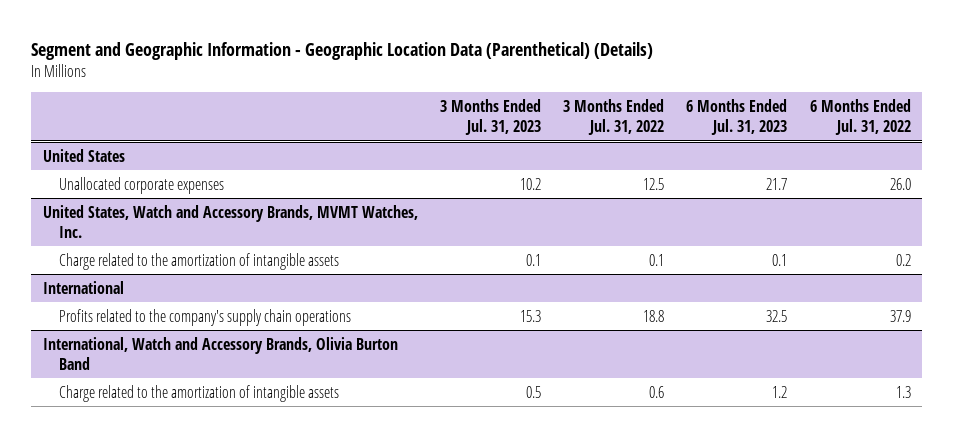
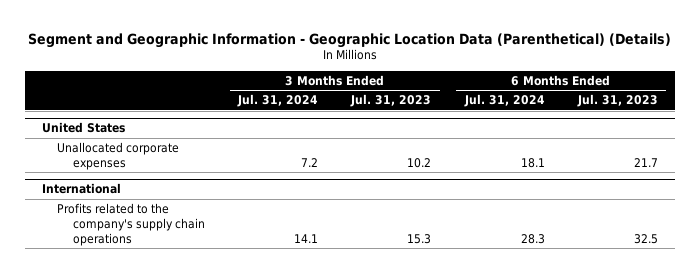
[563,99,665,136] 3 Months Ended Jul. 31, 2022 -> none
[809,99,911,136] 6 Months Ended Jul. 31, 2022 -> none
none -> [236,94,318,108] Jul. 31, 2024
none -> [463,94,545,108] Jul. 31, 2024
[42,204,418,238] United States, Watch and Accessory Brands, MVMT Watches, Inc. -> none
[58,252,339,270] Charge related to the amortization of intangible assets -> none
[42,336,398,370] International, Watch and Accessory Brands, Olivia Burton Band -> none
[58,384,339,402] Charge related to the amortization of intangible assets -> none

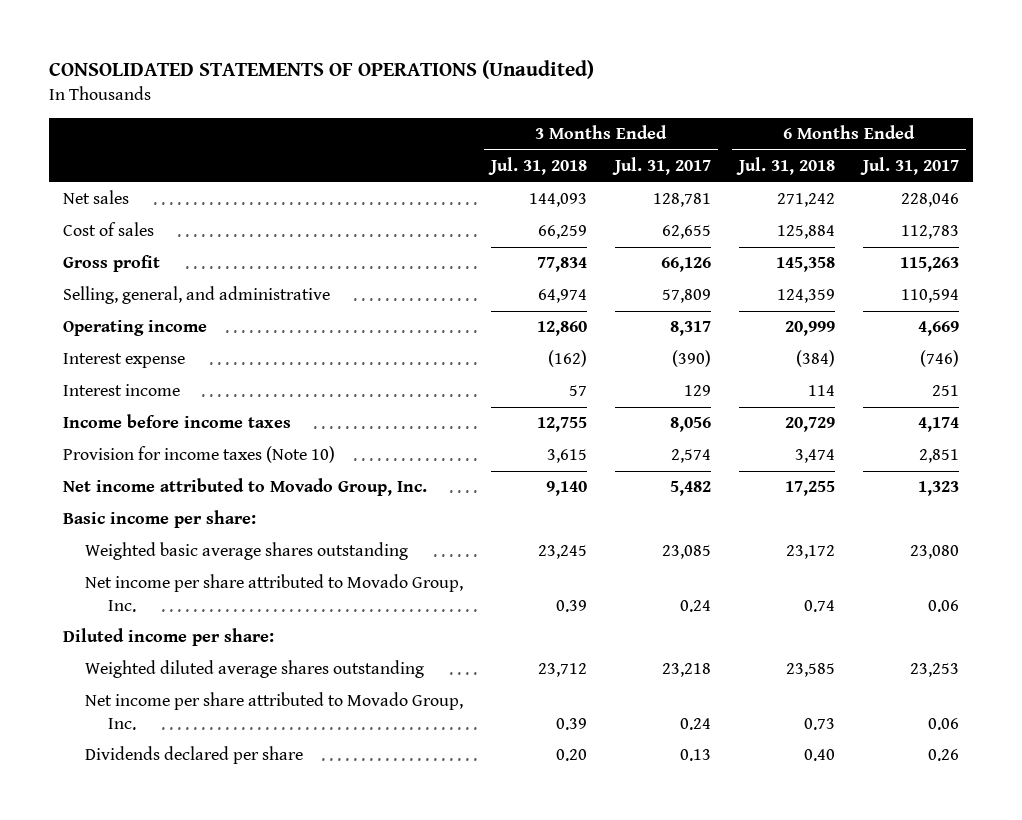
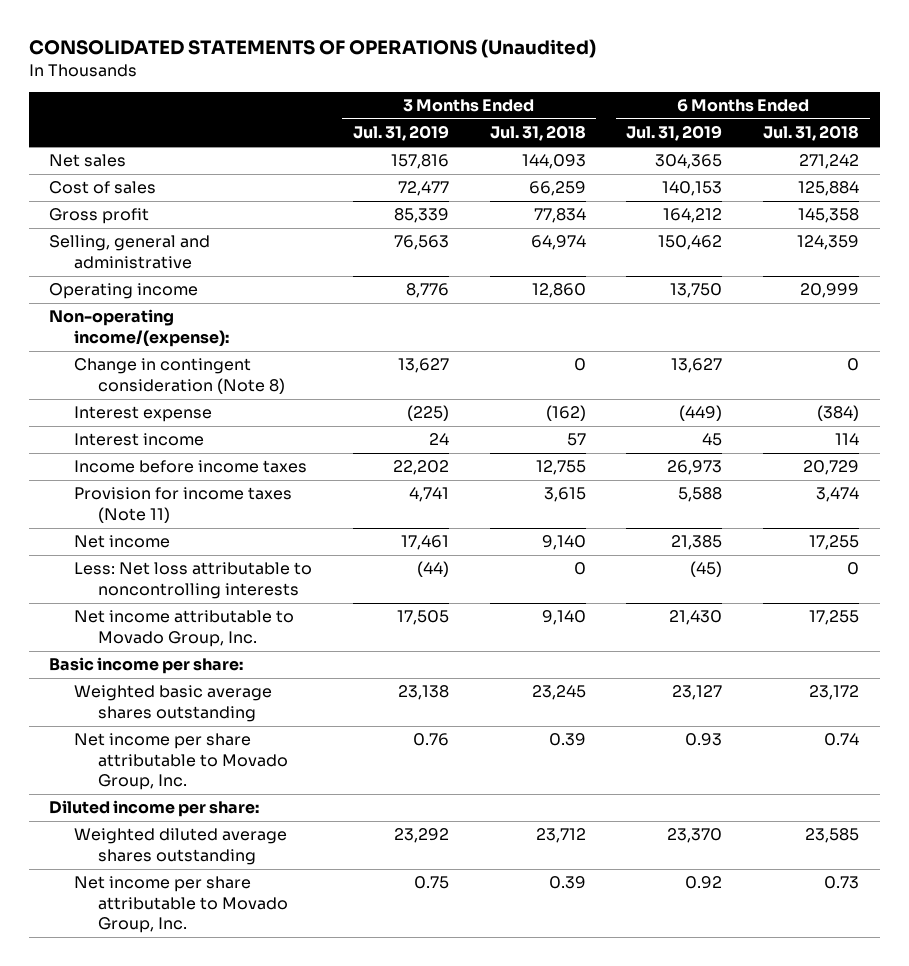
[612,157,712,176] Jul. 31, 2017 -> none
[860,157,960,176] Jul. 31, 2017 -> none
none -> [352,125,449,142] Jul. 31, 2019
none -> [626,125,723,142] Jul. 31, 2019
[63,286,331,305] Selling, general, and administrative -> [49,235,211,269] Selling, general and administrative
none -> [49,309,229,347] Non-operating income/(expense):
none -> [73,358,285,394] Change in contingent consideration (Note 8)
[63,446,336,464] Provision for income taxes (Note 10) -> [73,487,292,523] Provision for income taxes (Note 11)
none -> [73,535,170,549] Net income
none -> [73,562,312,599] Less: Net loss attributable to noncontrolling interests
[63,478,428,497] Net income attributed to Movado Group, Inc. -> [73,610,294,647] Net income attributable to Movado Group, Inc.
[85,574,464,612] Net income per share attributed to Movado Group, Inc. -> [73,733,288,791] Net income per share attributable to Movado Group, Inc.
[85,746,304,765] Dividends declared per share -> none
[85,692,464,730] Net income per share attributed to Movado Group, Inc. -> [73,876,288,934] Net income per share attributable to Movado Group, Inc.

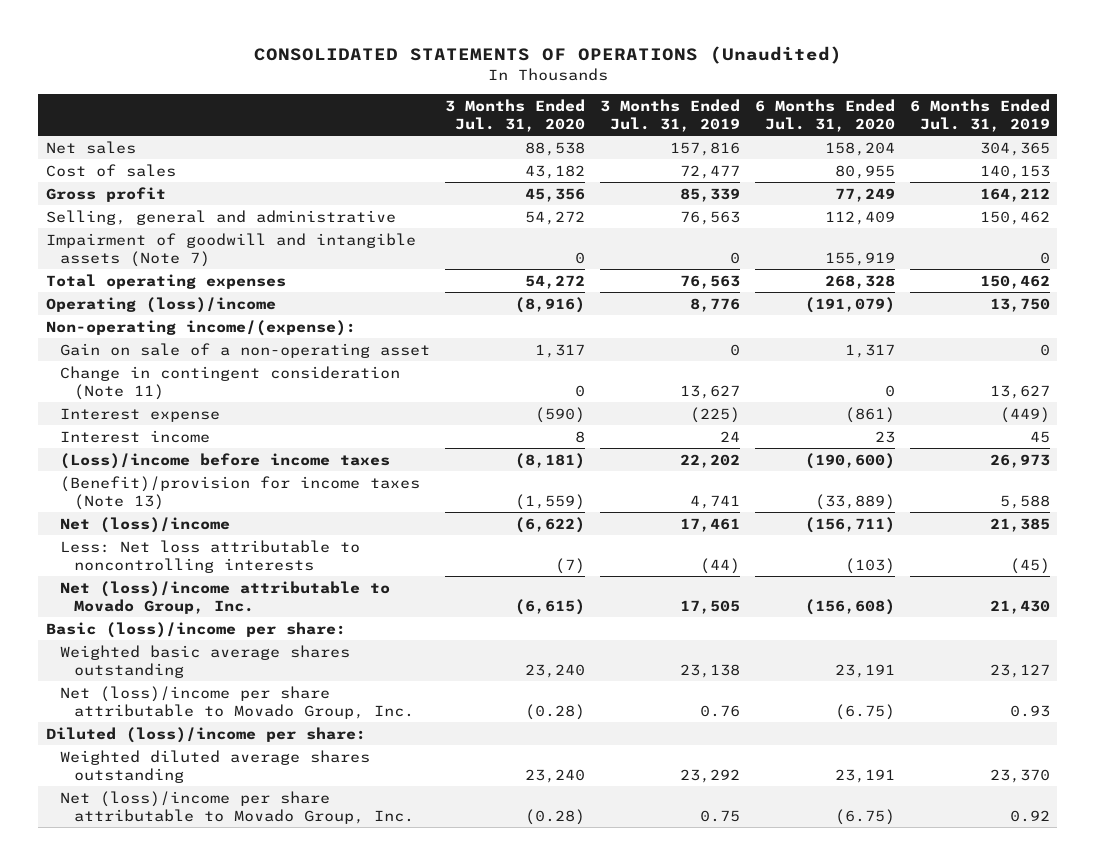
[489,125,586,142] Jul. 31, 2018 -> none
[763,125,860,142] Jul. 31, 2018 -> none
none -> [444,98,585,132] 3 Months Ended Jul. 31, 2020
none -> [754,98,895,132] 6 Months Ended Jul. 31, 2020
none -> [45,232,416,267] Impairment of goodwill and intangible assets (Note 7)
none -> [45,273,286,289] Total operating expenses
[49,283,199,300] Operating income -> [45,296,276,313] Operating (loss)/income
none -> [59,342,430,358] Gain on sale of a non-operating asset
[73,358,285,394] Change in contingent consideration (Note 8) -> [59,365,400,400] Change in contingent consideration (Note 11)
[73,460,307,474] Income before income taxes -> [59,452,390,469] (Loss)/income before income taxes
[73,487,292,523] Provision for income taxes (Note 11) -> [59,475,420,510] (Benefit)/provision for income taxes (Note 13)
[73,535,170,549] Net income -> [59,516,230,533] Net (loss)/income
[73,610,294,647] Net income attributable to Movado Group, Inc. -> [59,580,390,614] Net (loss)/income attributable to Movado Group, Inc.
[49,657,244,675] Basic income per share: -> [45,621,346,638] Basic (loss)/income per share:
[73,733,288,791] Net income per share attributable to Movado Group, Inc. -> [59,685,414,719] Net (loss)/income per share attributable to Movado Group, Inc.
[49,800,260,818] Diluted income per share: -> [45,726,366,743] Diluted (loss)/income per share:
[73,876,288,934] Net income per share attributable to Movado Group, Inc. -> [59,790,414,824] Net (loss)/income per share attributable to Movado Group, Inc.

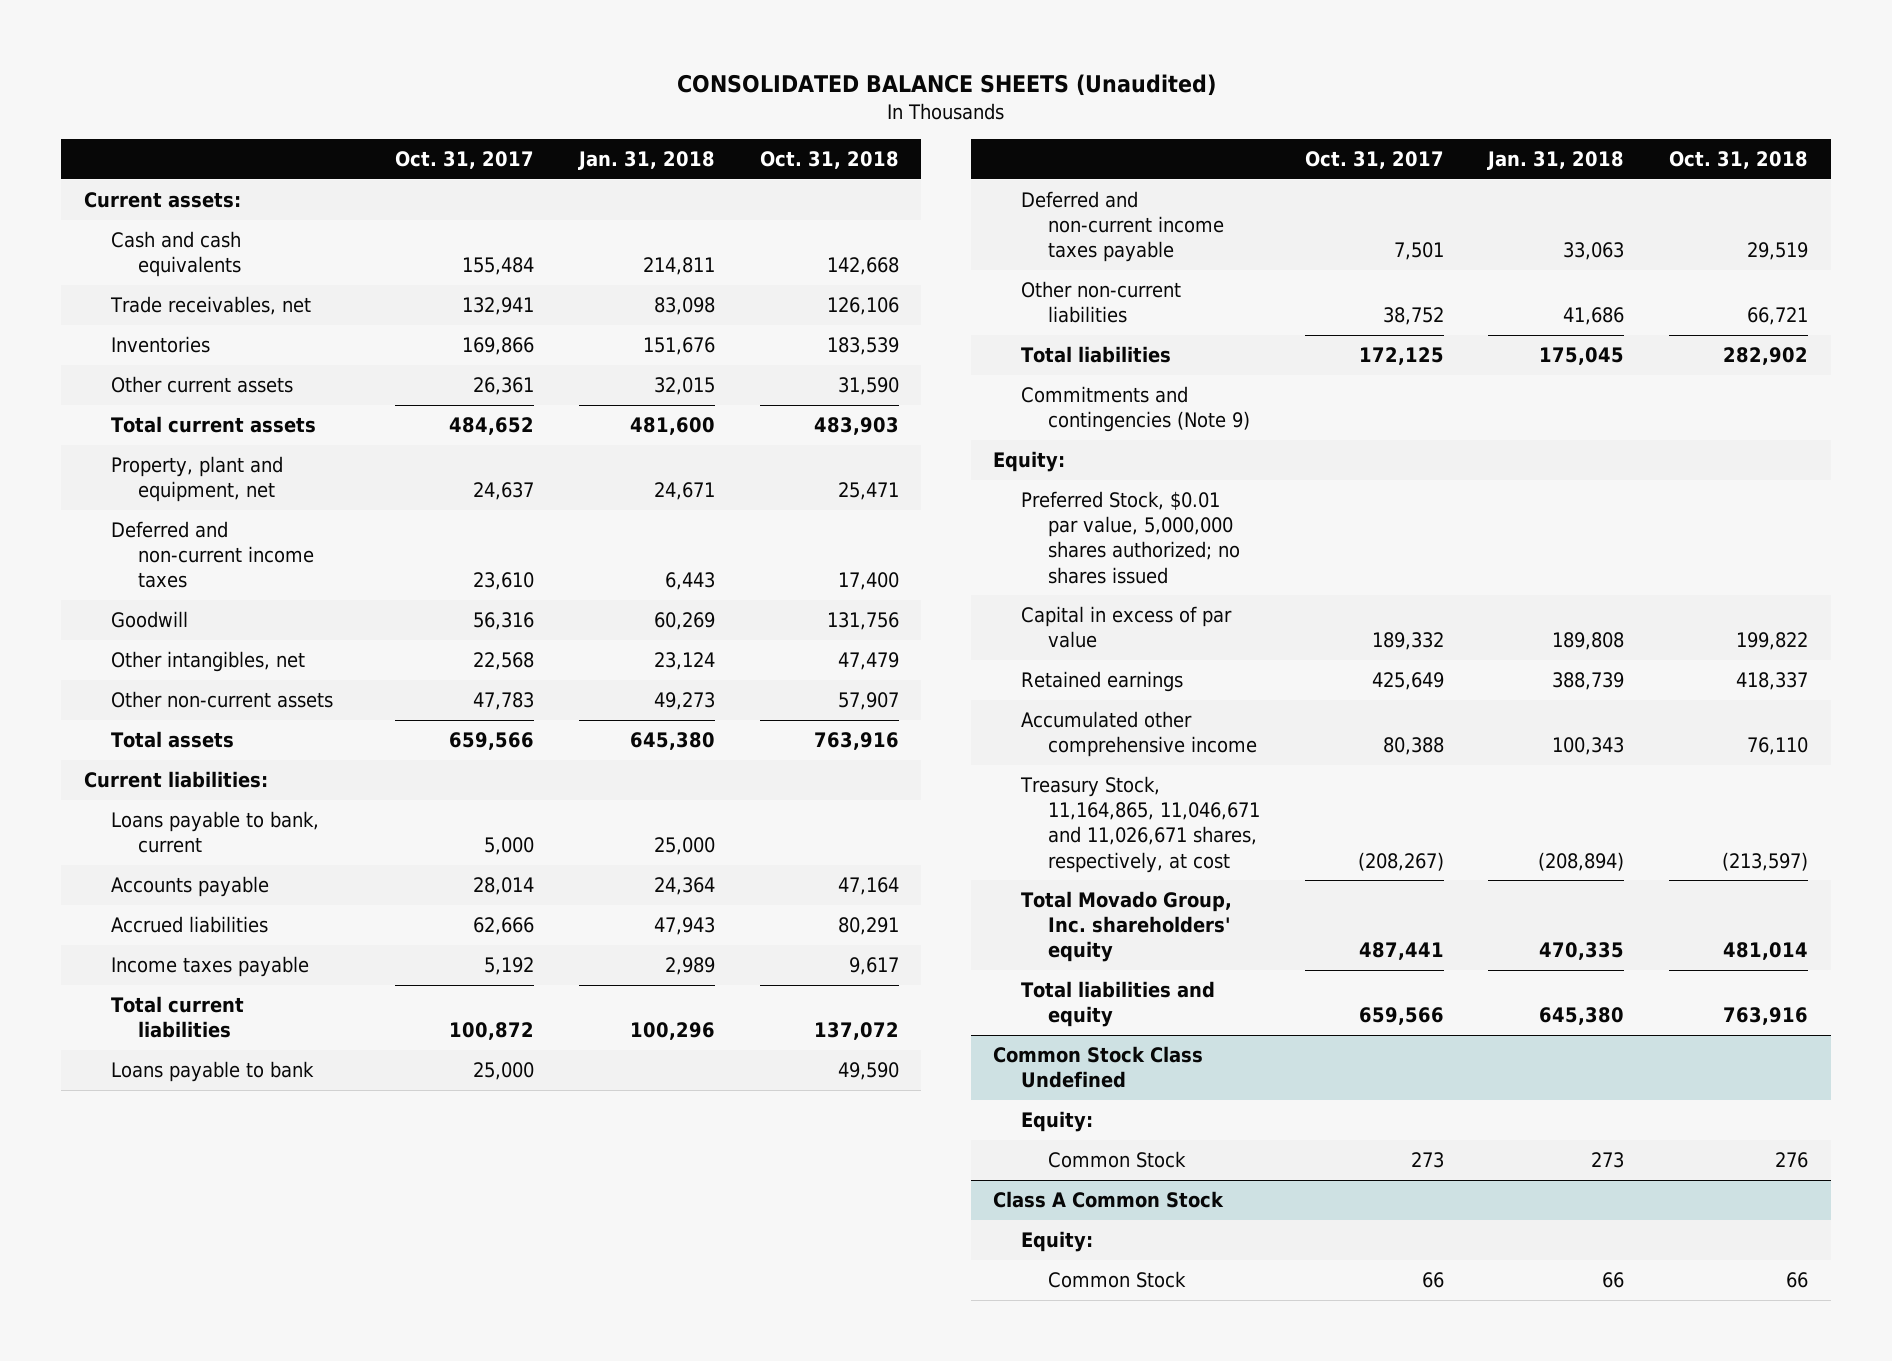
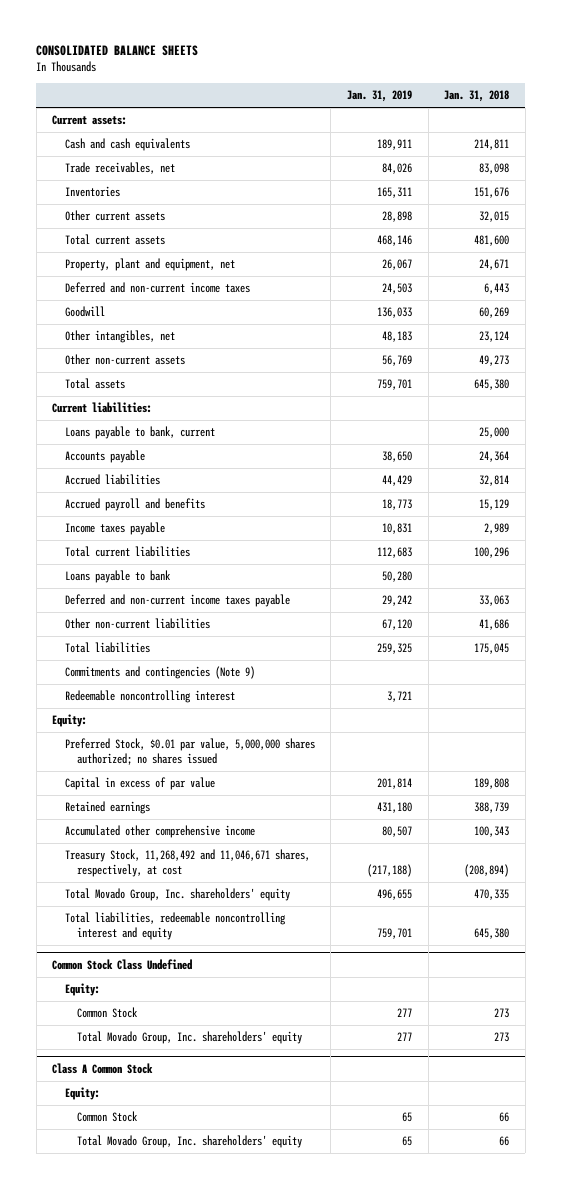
[677,74,1217,97] CONSOLIDATED BALANCE SHEETS (Unaudited) -> [36,44,199,56] CONSOLIDATED BALANCE SHEETS
[395,150,535,169] Oct. 31, 2017 -> none
[759,150,899,169] Oct. 31, 2018 -> none
none -> [346,90,412,103] Jan. 31, 2019
[654,917,716,936] 47,943 -> [479,475,510,487] 32,814
none -> [64,498,205,512] Accrued payroll and benefits
none -> [64,690,235,704] Redeemable noncontrolling interest
[1019,776,1260,873] Treasury Stock, 11,164,865, 11,046,671 and 11,026,671 shares, respectively, at cost -> [64,849,310,878] Treasury Stock, 11,268,492 and 11,046,671 shares, respectively, at cost
[1020,981,1215,1028] Total liabilities and equity -> [64,912,286,941] Total liabilities, redeemable noncontrolling interest and equity
none -> [76,1031,302,1045] Total Movado Group, Inc. shareholders' equity
none -> [76,1135,302,1149] Total Movado Group, Inc. shareholders' equity

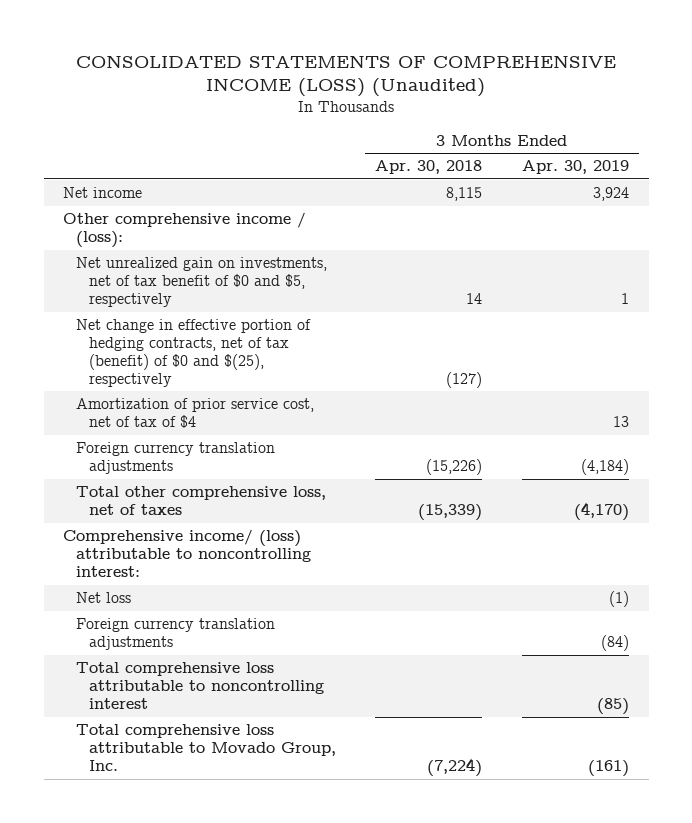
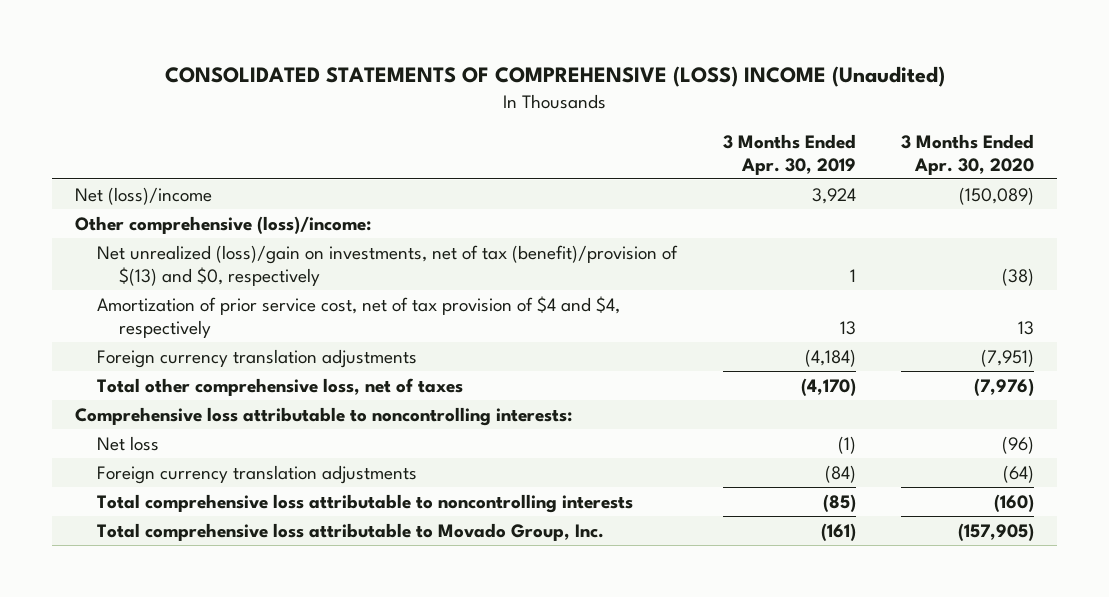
[76,54,617,98] CONSOLIDATED STATEMENTS OF COMPREHENSIVE INCOME (LOSS) (Unaudited) -> [164,66,945,88] CONSOLIDATED STATEMENTS OF COMPREHENSIVE (LOSS) INCOME (Unaudited)
[375,160,483,175] Apr. 30, 2018 -> none
none -> [901,133,1035,175] 3 Months Ended Apr. 30, 2020
[76,319,312,388] Net change in effective portion of hedging contracts, net of tax (benefit) of $0 and $(25), respectively -> none
[63,187,143,199] Net income -> [75,186,213,205] Net (loss)/income
[63,212,307,249] Other comprehensive income / (loss): -> [75,215,372,234] Other comprehensive (loss)/income:
[76,257,328,308] Net unrealized gain on investments, net of tax benefit of $0 and $5, respectively -> [97,244,679,286] Net unrealized (loss)/gain on investments, net of tax (benefit)/provision of $(13) and $0, respectively
[76,398,315,429] Amortization of prior service cost, net of tax of $4 -> [97,295,621,338] Amortization of prior service cost, net of tax provision of $4 and $4, respectively
[63,529,312,578] Comprehensive income/ (loss) attributable to noncontrolling interest: -> [75,406,573,426] Comprehensive loss attributable to noncontrolling interests:
[76,662,324,710] Total comprehensive loss attributable to noncontrolling interest -> [97,493,634,513] Total comprehensive loss attributable to noncontrolling interests

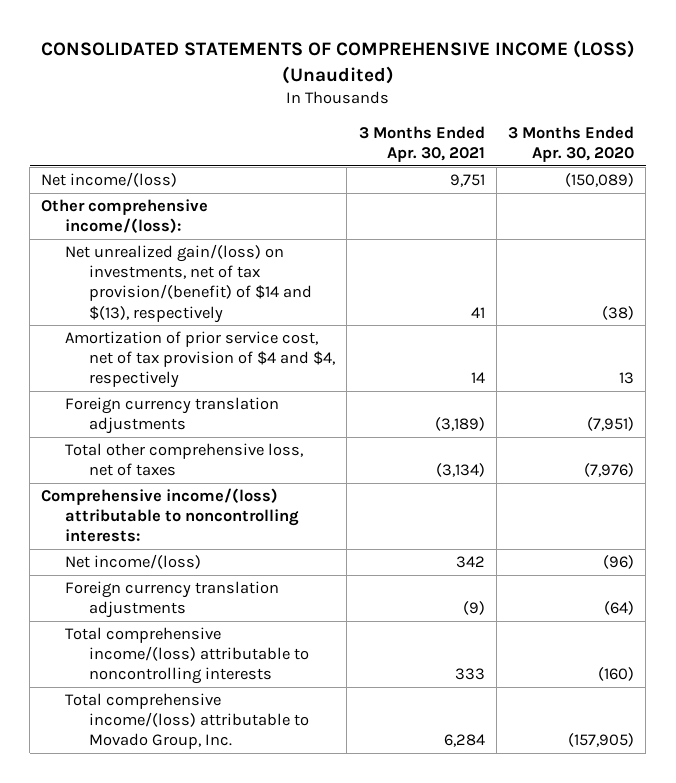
[164,66,945,88] CONSOLIDATED STATEMENTS OF COMPREHENSIVE (LOSS) INCOME (Unaudited) -> [40,40,635,84] CONSOLIDATED STATEMENTS OF COMPREHENSIVE INCOME (LOSS) (Unaudited)
[722,133,856,175] 3 Months Ended Apr. 30, 2019 -> none
none -> [358,125,485,162] 3 Months Ended Apr. 30, 2021
[75,186,213,205] Net (loss)/income -> [41,172,178,188] Net income/(loss)
[75,215,372,234] Other comprehensive (loss)/income: -> [41,199,209,234] Other comprehensive income/(loss):
[97,244,679,286] Net unrealized (loss)/gain on investments, net of tax (benefit)/provision of $(13) and $0, respectively -> [65,244,313,323] Net unrealized gain/(loss) on investments, net of tax provision/(benefit) of $14 and $(13), respectively
[75,406,573,426] Comprehensive loss attributable to noncontrolling interests: -> [41,488,300,543] Comprehensive income/(loss) attributable to noncontrolling interests:
[97,435,160,451] Net loss -> [65,554,202,570] Net income/(loss)
[97,493,634,513] Total comprehensive loss attributable to noncontrolling interests -> [65,627,310,685] Total comprehensive income/(loss) attributable to noncontrolling interests
[97,522,605,541] Total comprehensive loss attributable to Movado Group, Inc. -> [65,693,310,750] Total comprehensive income/(loss) attributable to Movado Group, Inc.

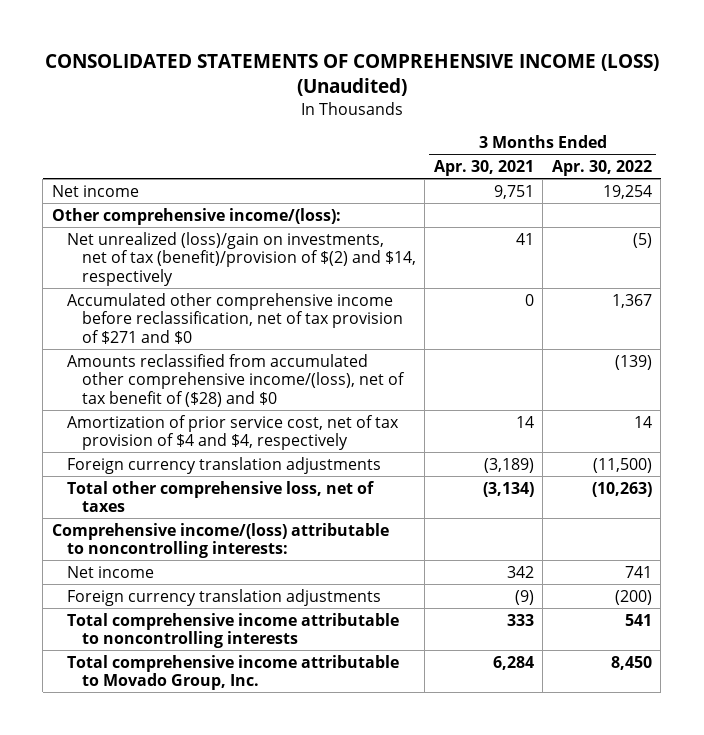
[508,125,635,162] 3 Months Ended Apr. 30, 2020 -> none
none -> [551,159,652,176] Apr. 30, 2022
[41,172,178,188] Net income/(loss) -> [51,184,139,197] Net income
[65,244,313,323] Net unrealized gain/(loss) on investments, net of tax provision/(benefit) of $14 and $(13), respectively -> [66,231,416,286] Net unrealized (loss)/gain on investments, net of tax (benefit)/provision of $(2) and $14, respectively
none -> [66,292,403,344] Accumulated other comprehensive income before reclassification, net of tax provision of $271 and $0
none -> [66,353,405,407] Amounts reclassified from accumulated other comprehensive income/(loss), net of tax benefit of ($28) and $0
[65,554,202,570] Net income/(loss) -> [66,565,154,578] Net income
[65,627,310,685] Total comprehensive income/(loss) attributable to noncontrolling interests -> [66,612,399,649] Total comprehensive income attributable to noncontrolling interests
[65,693,310,750] Total comprehensive income/(loss) attributable to Movado Group, Inc. -> [66,654,399,691] Total comprehensive income attributable to Movado Group, Inc.

